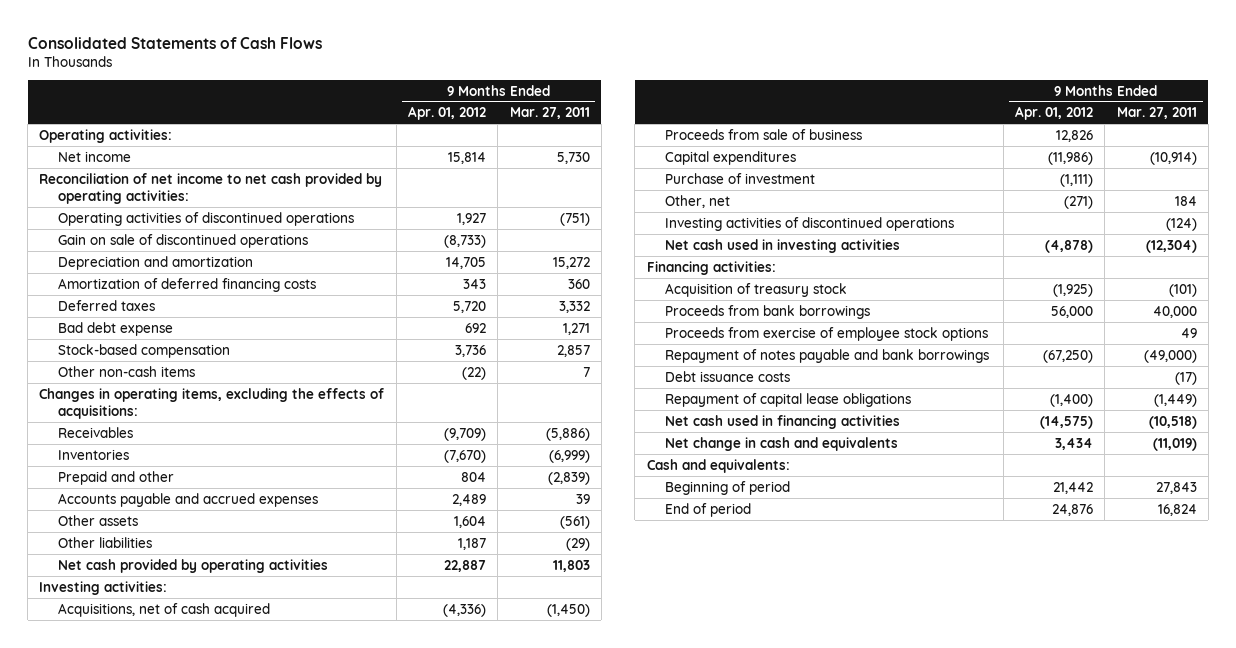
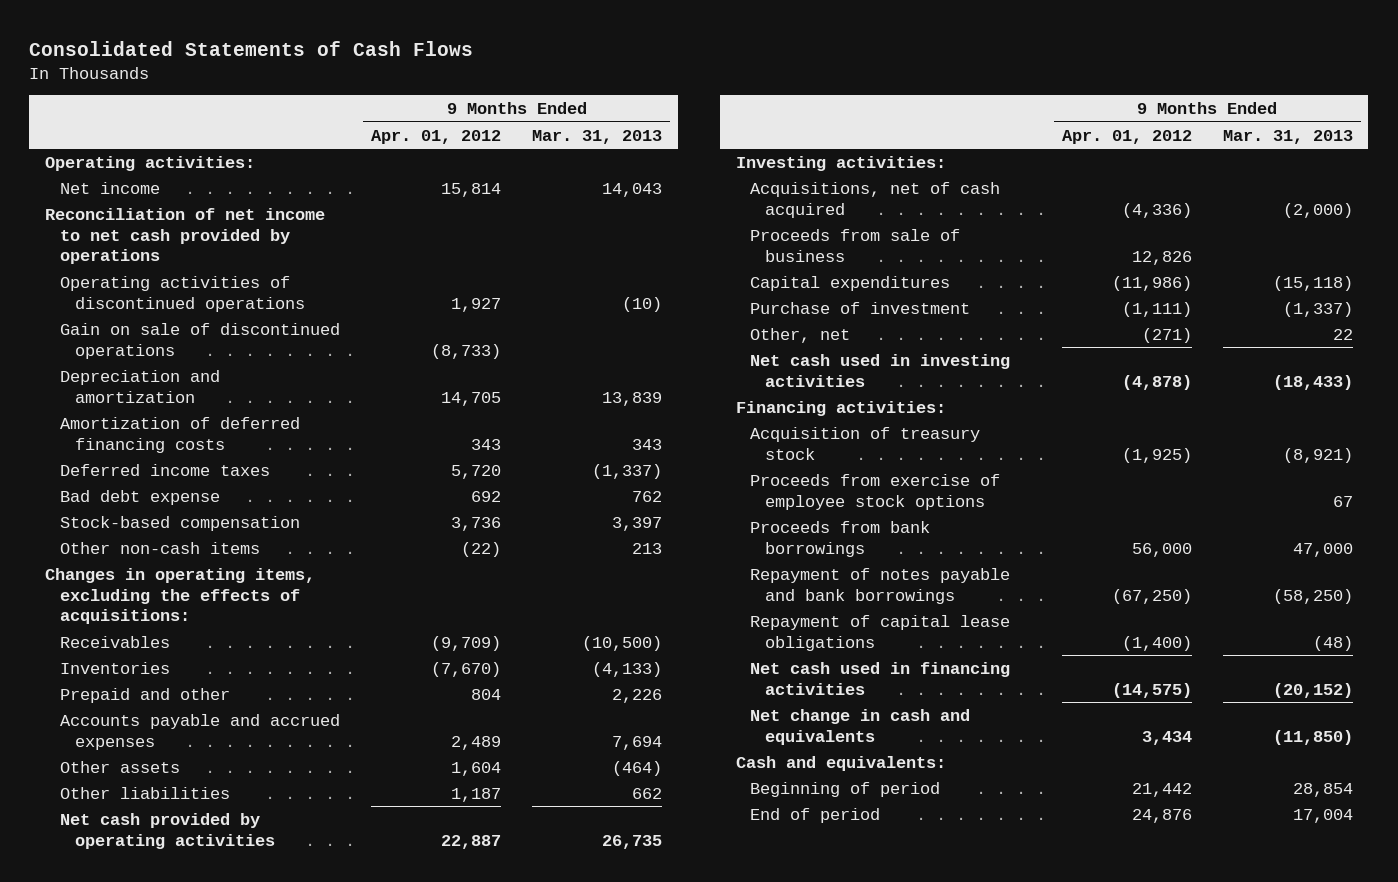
[509,107,590,120] Mar. 27, 2011 -> none
none -> [532,129,663,144] Mar. 31, 2013
[39,172,383,204] Reconciliation of net income to net cash provided by operating activities: -> [44,207,325,265] Reconciliation of net income to net cash provided by operations
[57,299,155,311] Deferred taxes -> [59,463,270,476] Deferred income taxes
[664,216,954,231] Investing activities of discontinued operations -> none
[664,304,870,319] Proceeds from bank borrowings -> [750,520,931,557] Proceeds from bank borrowings
[664,370,790,382] Debt issuance costs -> none

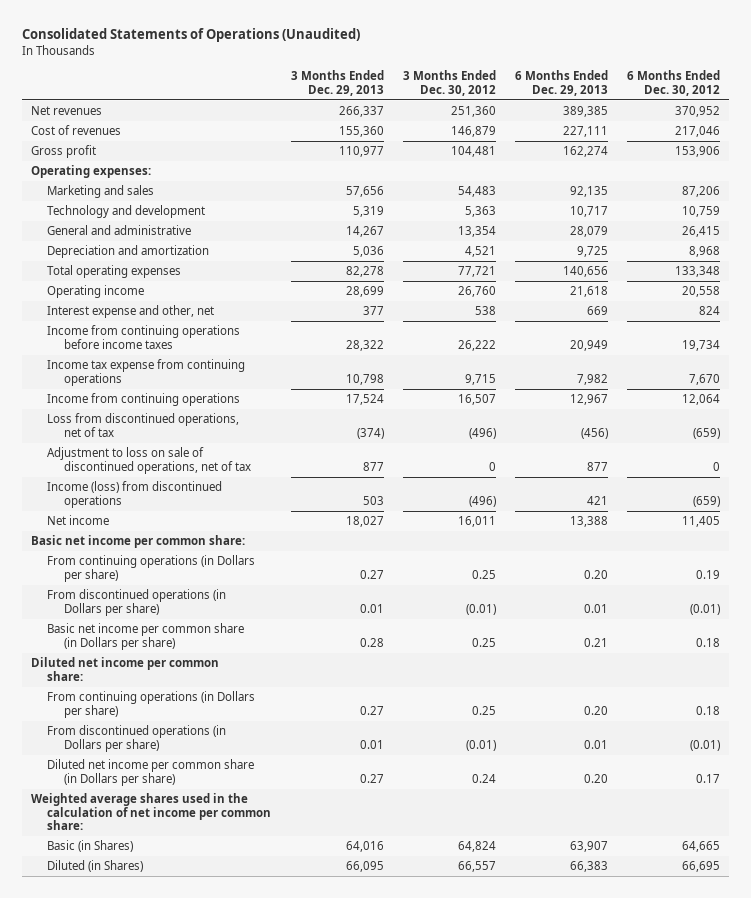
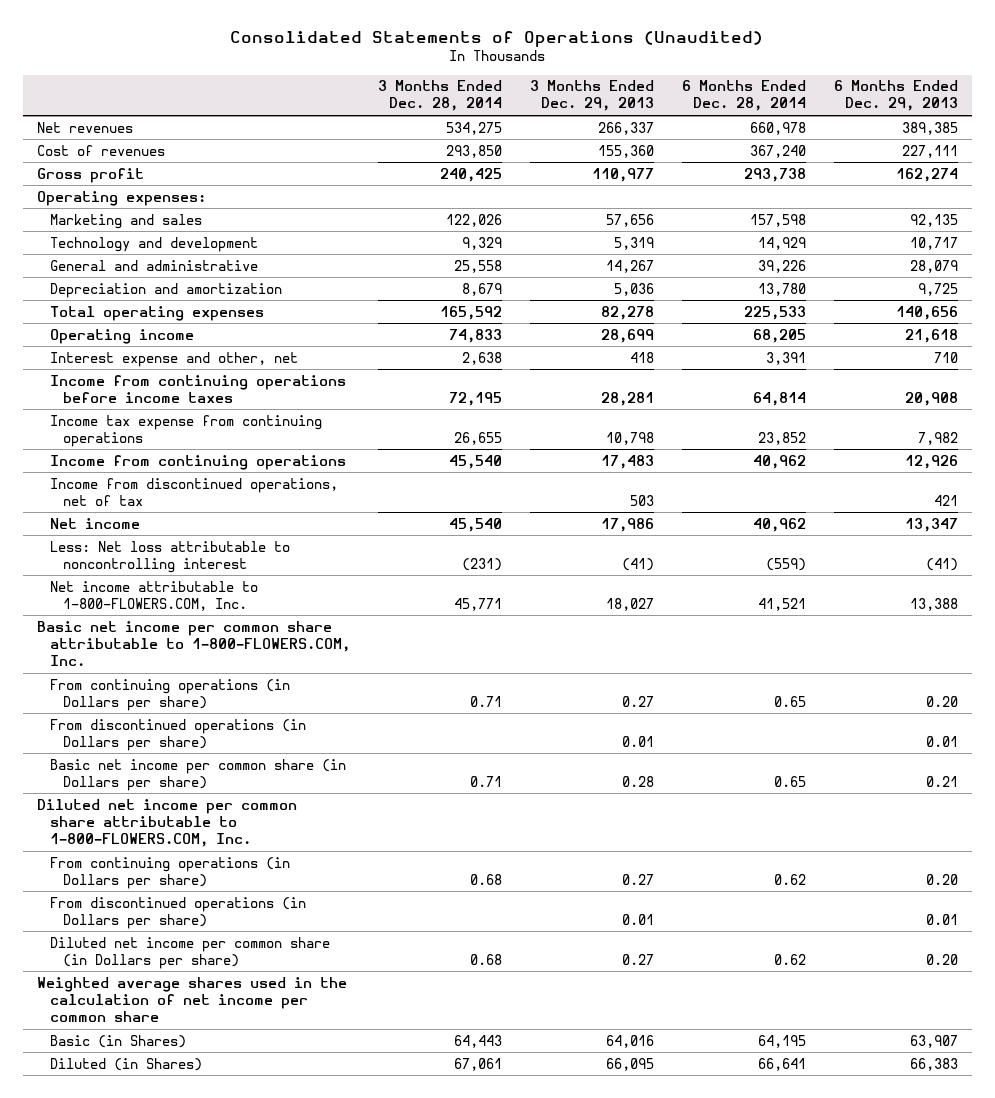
[402,70,496,96] 3 Months Ended Dec. 30, 2012 -> none
[626,70,720,96] 6 Months Ended Dec. 30, 2012 -> none
none -> [377,80,502,112] 3 Months Ended Dec. 28, 2014
none -> [682,80,807,112] 6 Months Ended Dec. 28, 2014
[362,306,384,316] 377 -> [630,351,655,363] 418
[586,306,608,316] 669 -> [934,351,959,363] 710
[345,339,384,351] 28,322 -> [601,391,655,406] 28,281
[569,339,608,351] 20,949 -> [905,391,959,406] 20,908
[47,413,240,437] Loss from discontinued operations, net of tax -> none
[47,447,251,474] Adjustment to loss on sale of discontinued operations, net of tax -> none
[31,535,246,549] Basic net income per common share: -> none
[345,394,384,406] 17,524 -> [601,454,655,469] 17,483
[569,394,608,406] 12,967 -> [905,454,959,469] 12,926
[47,481,223,508] Income (loss) from discontinued operations -> [49,477,338,506] Income from discontinued operations, net of tax
[345,516,384,528] 18,027 -> [601,517,655,532] 17,986
[569,516,608,528] 13,388 -> [905,517,959,532] 13,347
none -> [49,540,290,573] Less: Net loss attributable to noncontrolling interest
none -> [49,580,258,611] Net income attributable to 1-800-FLOWERS.COM, Inc.
none -> [36,620,350,666] Basic net income per common share attributable to 1-800-FLOWERS.COM, Inc.
[31,657,220,681] Diluted net income per common share: -> none
none -> [36,798,297,847] Diluted net income per common share attributable to 1-800-FLOWERS.COM, Inc.
[31,793,272,830] Weighted average shares used in the calculation of net income per common share: -> [36,976,347,1022] Weighted average shares used in the calculation of net income per common share

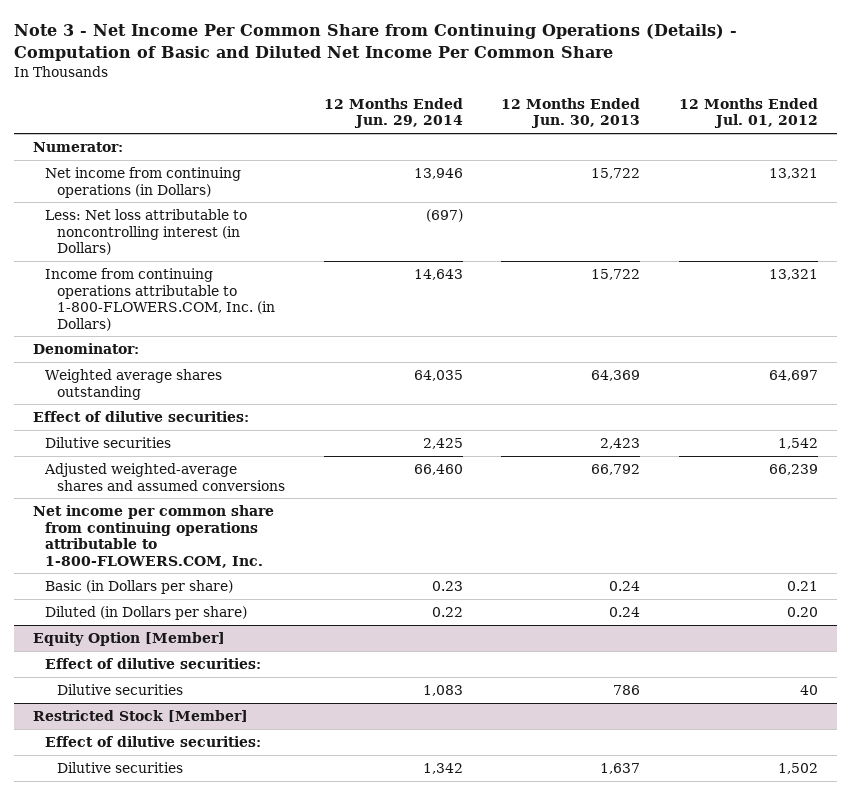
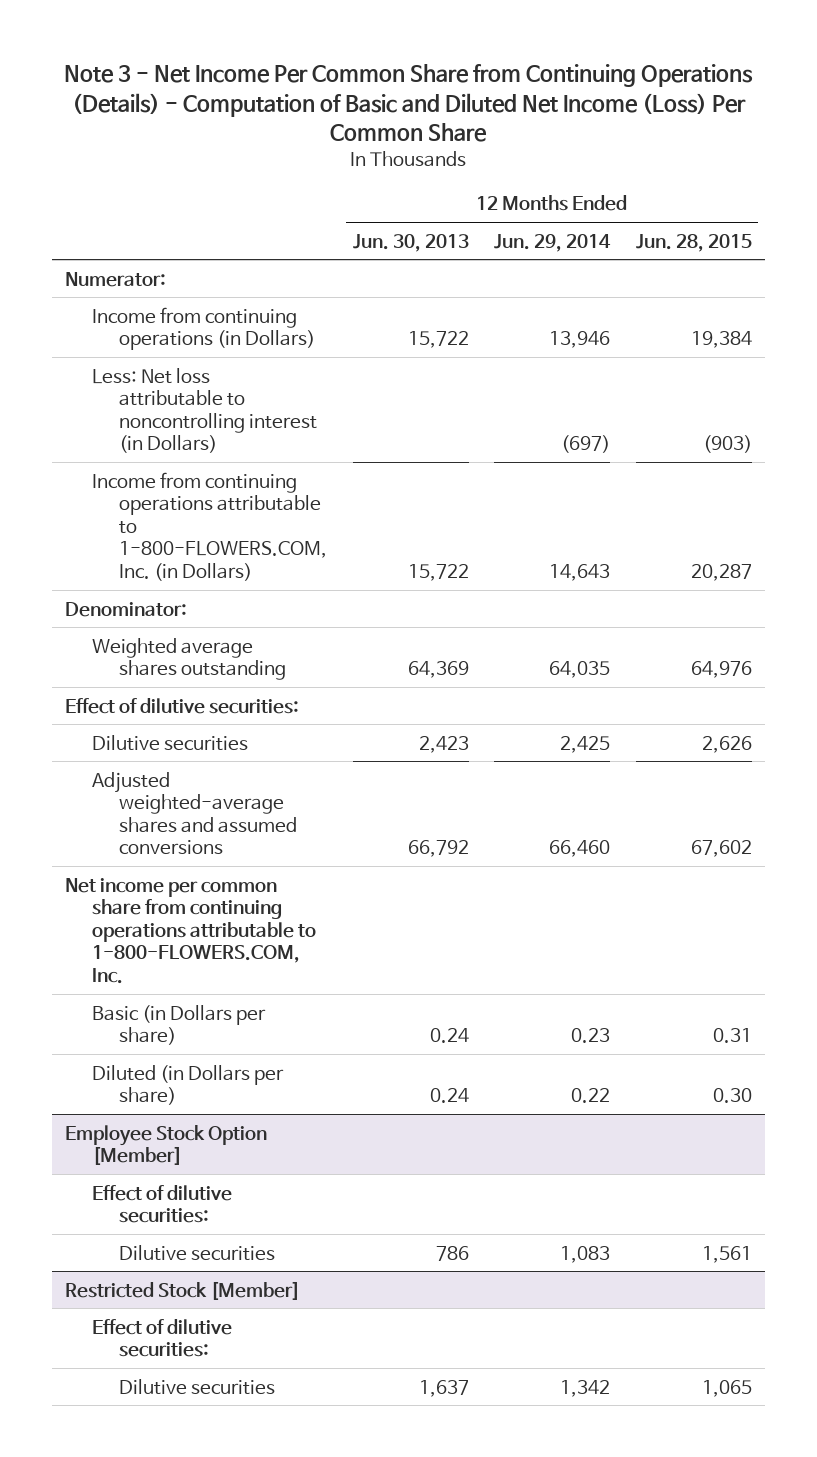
[14,24,738,61] Note 3 - Net Income Per Common Share from Continuing Operations (Details) - Computation of Basic and Diluted Net Income Per Common Share -> [64,64,754,143] Note 3 - Net Income Per Common Share from Continuing Operations (Details) - Computation of Basic and Diluted Net Income (Loss) Per Common Share
[678,98,818,129] 12 Months Ended Jul. 01, 2012 -> none
none -> [635,233,752,252] Jun. 28, 2015
[45,167,242,198] Net income from continuing operations (in Dollars) -> [91,306,316,351] Income from continuing operations (in Dollars)
[33,632,226,647] Equity Option [Member] -> none
none -> [64,1124,267,1166] Employee Stock Option [Member]

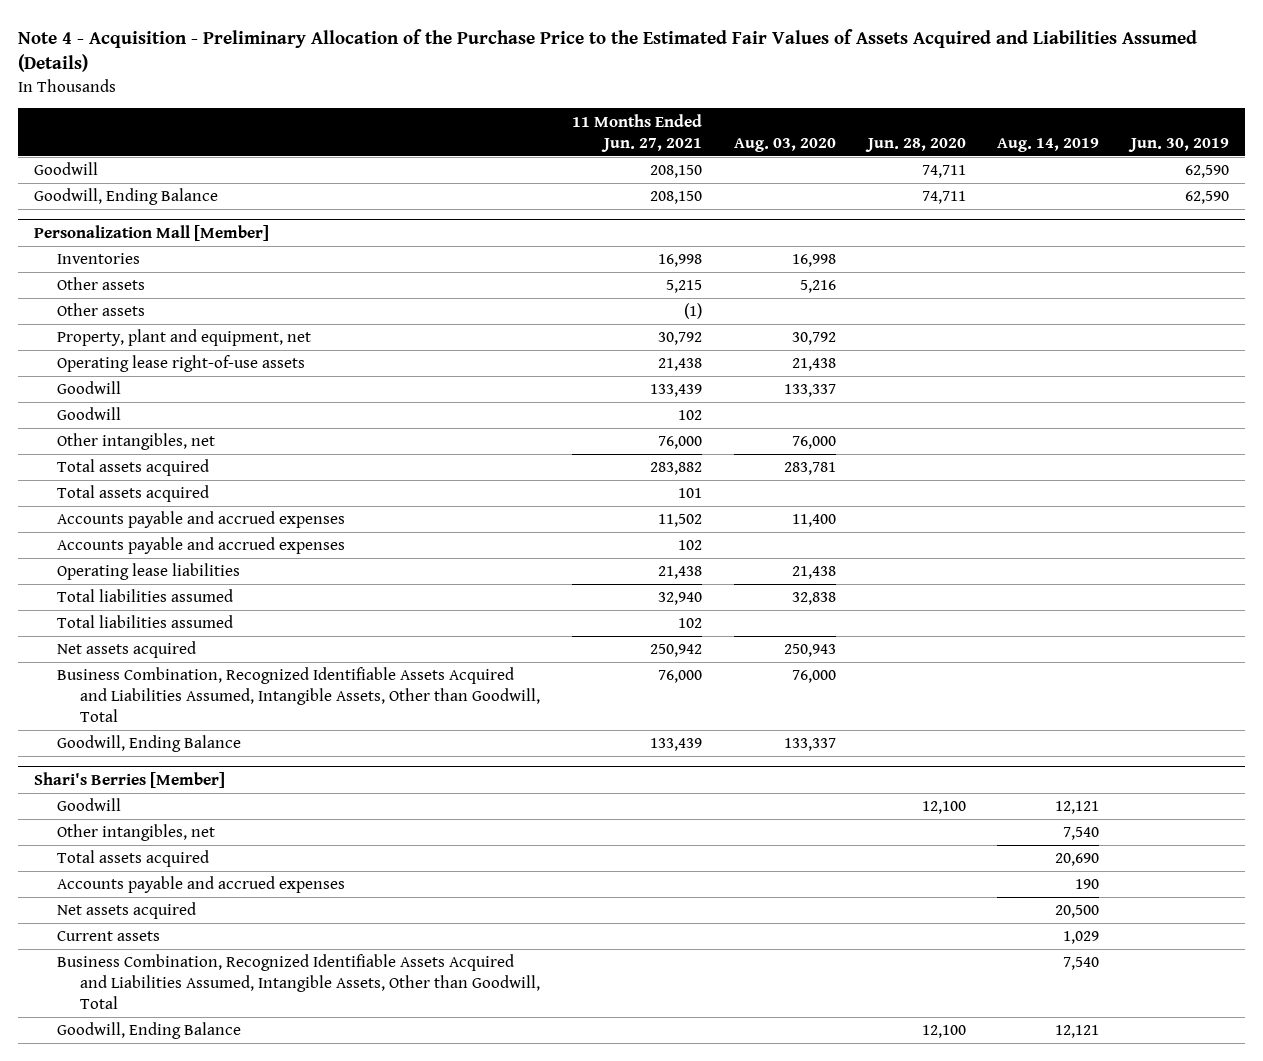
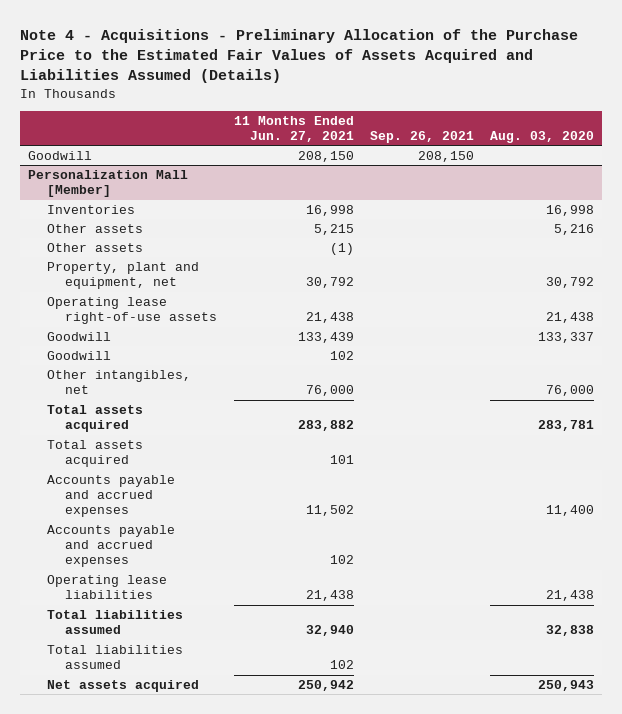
[18,28,1198,73] Note 4 - Acquisition - Preliminary Allocation of the Purchase Price to the Estimated Fair Values of Assets Acquired and Liabilities Assumed (Details) -> [19,28,578,84] Note 4 - Acquisitions - Preliminary Allocation of the Purchase Price to the Estimated Fair Values of Assets Acquired and Liabilities Assumed (Details)
[864,137,966,152] Jun. 28, 2020 -> none
[997,137,1100,152] Aug. 14, 2019 -> none
[1128,137,1230,152] Jun. 30, 2019 -> none
none -> [370,130,475,143] Sep. 26, 2021
[33,188,218,206] Goodwill, Ending Balance -> none
[56,667,540,723] Business Combination, Recognized Identifiable Assets Acquired and Liabilities Assumed, Intangible Assets, Other than Goodwill, Total -> none
[56,735,241,753] Goodwill, Ending Balance -> none
[33,771,225,788] Shari's Berries [Member] -> none
[56,798,121,812] Goodwill -> none
[56,824,215,842] Other intangibles, net -> none
[56,850,209,868] Total assets acquired -> none
[56,876,345,894] Accounts payable and accrued expenses -> none
[56,902,196,920] Net assets acquired -> none
[56,931,160,942] Current assets -> none
[56,954,540,1010] Business Combination, Recognized Identifiable Assets Acquired and Liabilities Assumed, Intangible Assets, Other than Goodwill, Total -> none
[56,1022,241,1040] Goodwill, Ending Balance -> none

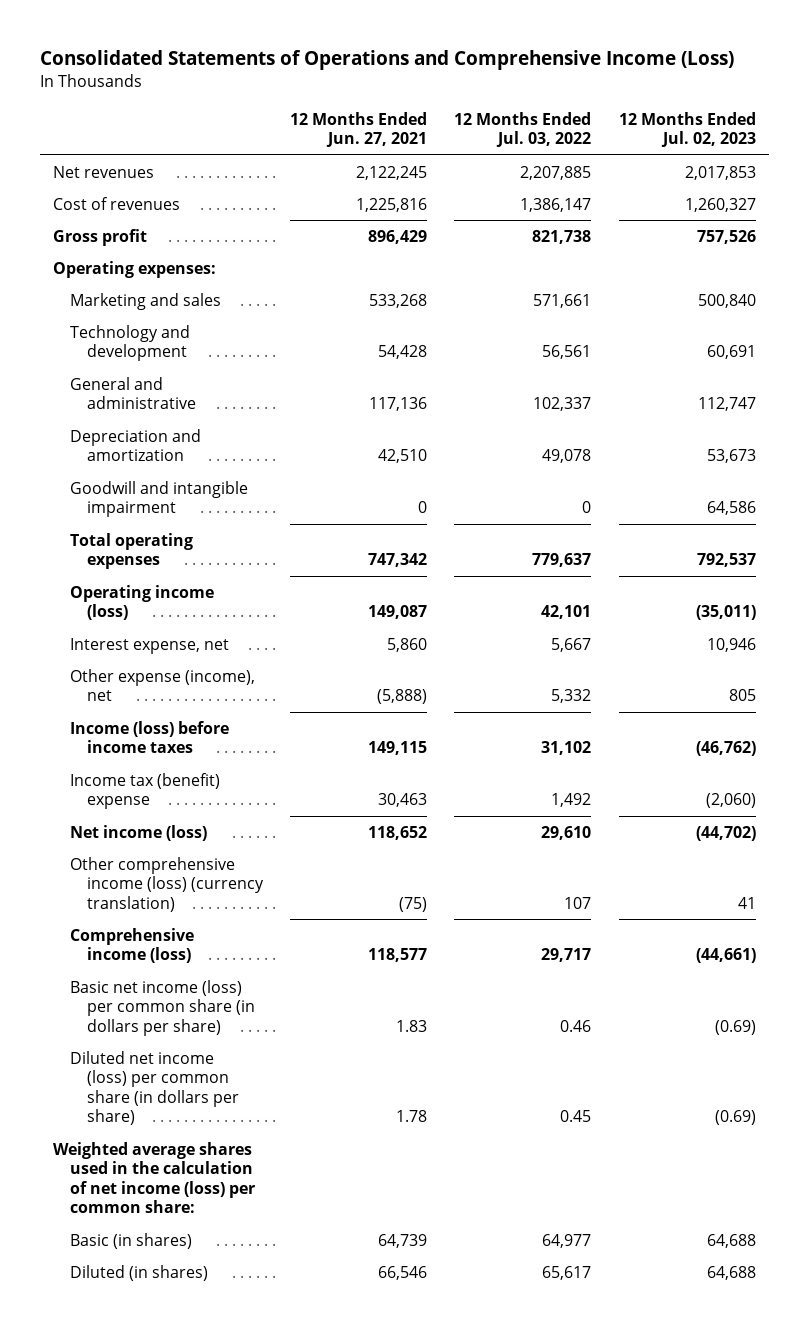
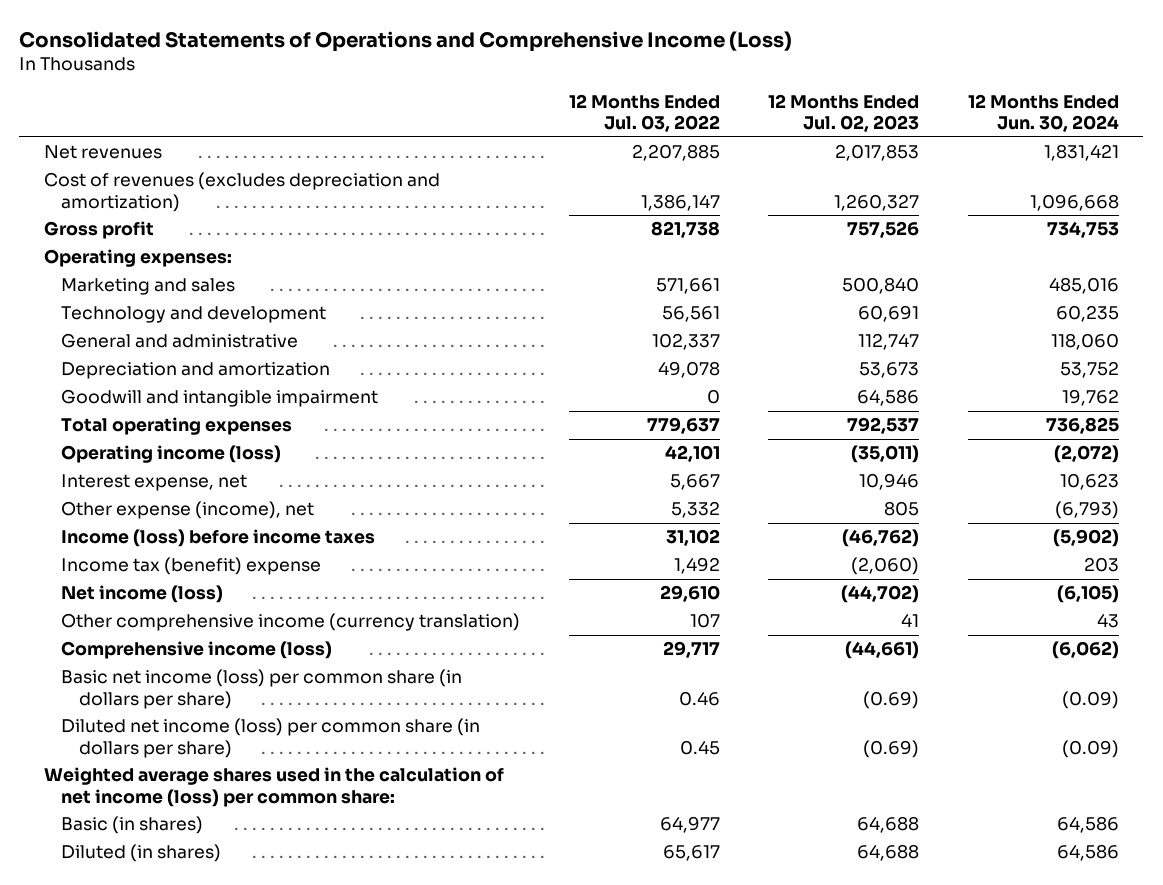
[289,111,427,148] 12 Months Ended Jun. 27, 2021 -> none
none -> [968,93,1120,133] 12 Months Ended Jun. 30, 2024
[53,196,181,210] Cost of revenues -> [43,172,440,212] Cost of revenues (excludes depreciation and amortization)
[70,856,264,912] Other comprehensive income (loss) (currency translation) -> [61,613,521,632] Other comprehensive income (currency translation)

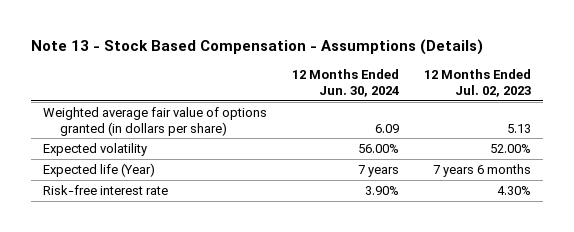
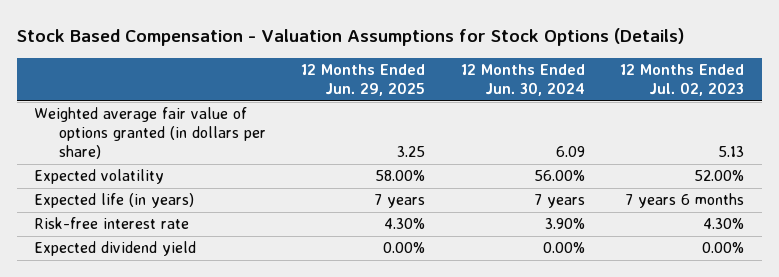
[30,39,483,56] Note 13 - Stock Based Compensation - Assumptions (Details) -> [16,27,684,46] Stock Based Compensation - Valuation Assumptions for Stock Options (Details)
none -> [301,64,426,97] 12 Months Ended Jun. 29, 2025
[43,162,156,177] Expected life (Year) -> [34,193,195,209] Expected life (in years)
none -> [34,241,197,257] Expected dividend yield

